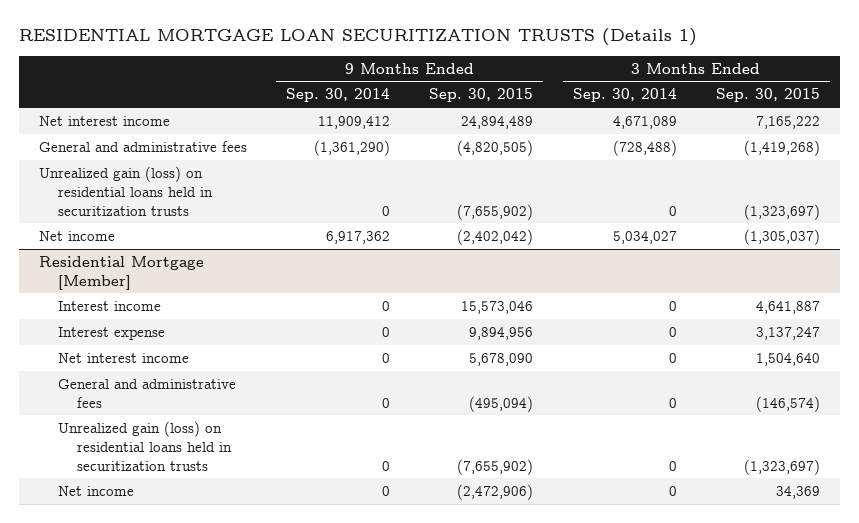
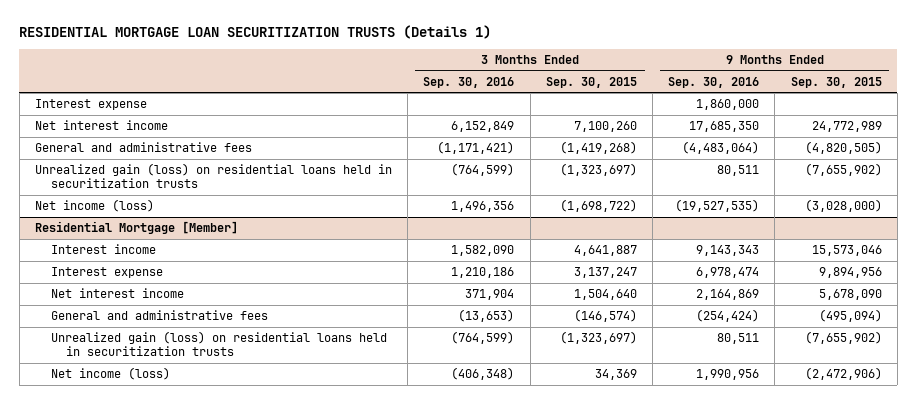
[285,88,390,103] Sep. 30, 2014 -> none
[572,88,677,103] Sep. 30, 2014 -> none
none -> [423,76,515,88] Sep. 30, 2016
none -> [668,76,760,88] Sep. 30, 2016
none -> [34,99,147,111] Interest expense
[461,115,534,129] 24,894,489 -> [811,121,882,133] 24,772,989
[755,115,820,129] 7,165,222 -> [573,121,637,133] 7,100,260
[38,230,115,241] Net income -> [34,199,154,213] Net income (loss)
[457,228,534,245] (2,402,042) -> [804,199,882,213] (3,028,000)
[743,228,820,245] (1,305,037) -> [559,199,637,213] (1,698,722)
[57,485,134,496] Net income -> [50,367,170,381] Net income (loss)

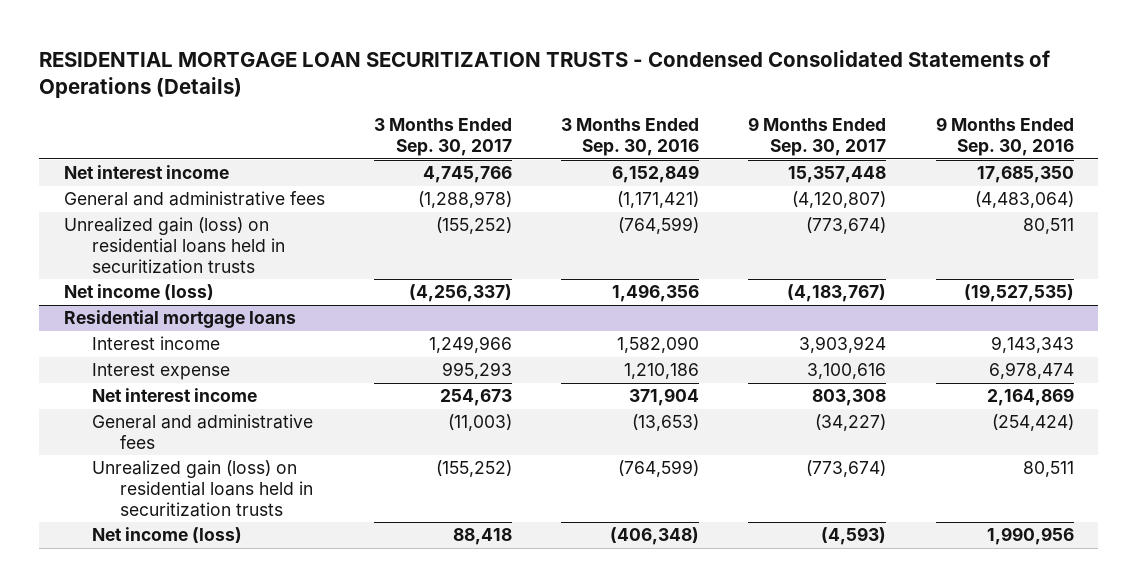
[19,25,492,40] RESIDENTIAL MORTGAGE LOAN SECURITIZATION TRUSTS (Details 1) -> [39,49,1051,99] RESIDENTIAL MORTGAGE LOAN SECURITIZATION TRUSTS - Condensed Consolidated Statements of Operations (Details)
[545,76,637,88] Sep. 30, 2015 -> none
[790,76,882,88] Sep. 30, 2015 -> none
none -> [374,118,513,157] 3 Months Ended Sep. 30, 2017
none -> [748,117,887,157] 9 Months Ended Sep. 30, 2017
[34,99,147,111] Interest expense -> none
[34,221,238,235] Residential Mortgage [Member] -> [63,310,296,329] Residential mortgage loans

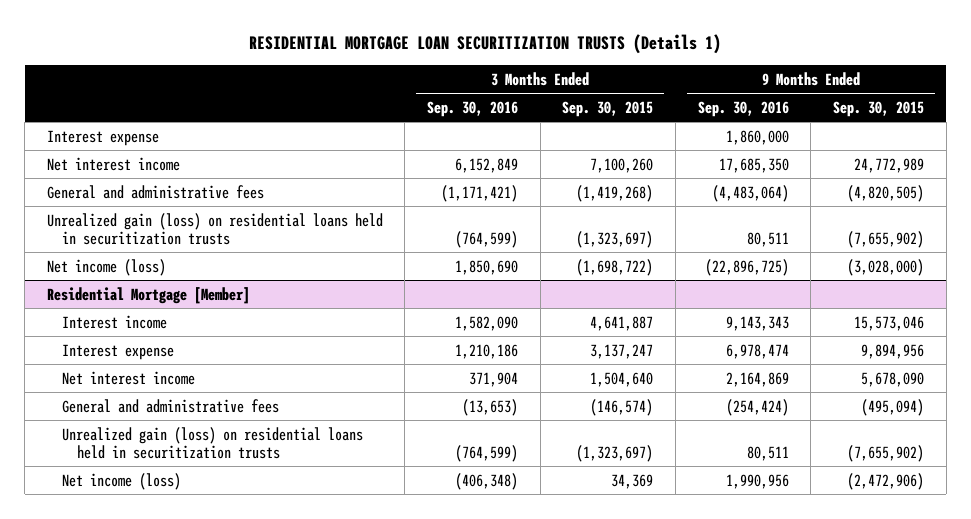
[39,49,1051,99] RESIDENTIAL MORTGAGE LOAN SECURITIZATION TRUSTS - Condensed Consolidated Statements of Operations (Details) -> [249,34,722,55] RESIDENTIAL MORTGAGE LOAN SECURITIZATION TRUSTS (Details 1)
[374,118,513,157] 3 Months Ended Sep. 30, 2017 -> none
[748,117,887,157] 9 Months Ended Sep. 30, 2017 -> none
none -> [562,100,654,117] Sep. 30, 2015
none -> [833,100,925,117] Sep. 30, 2015
none -> [46,129,159,146] Interest expense
[612,284,700,303] 1,496,356 -> [455,259,519,275] 1,850,690
[963,284,1074,303] (19,527,535) -> [704,258,789,276] (22,896,725)
[63,310,296,329] Residential mortgage loans -> [46,286,250,304] Residential Mortgage [Member]

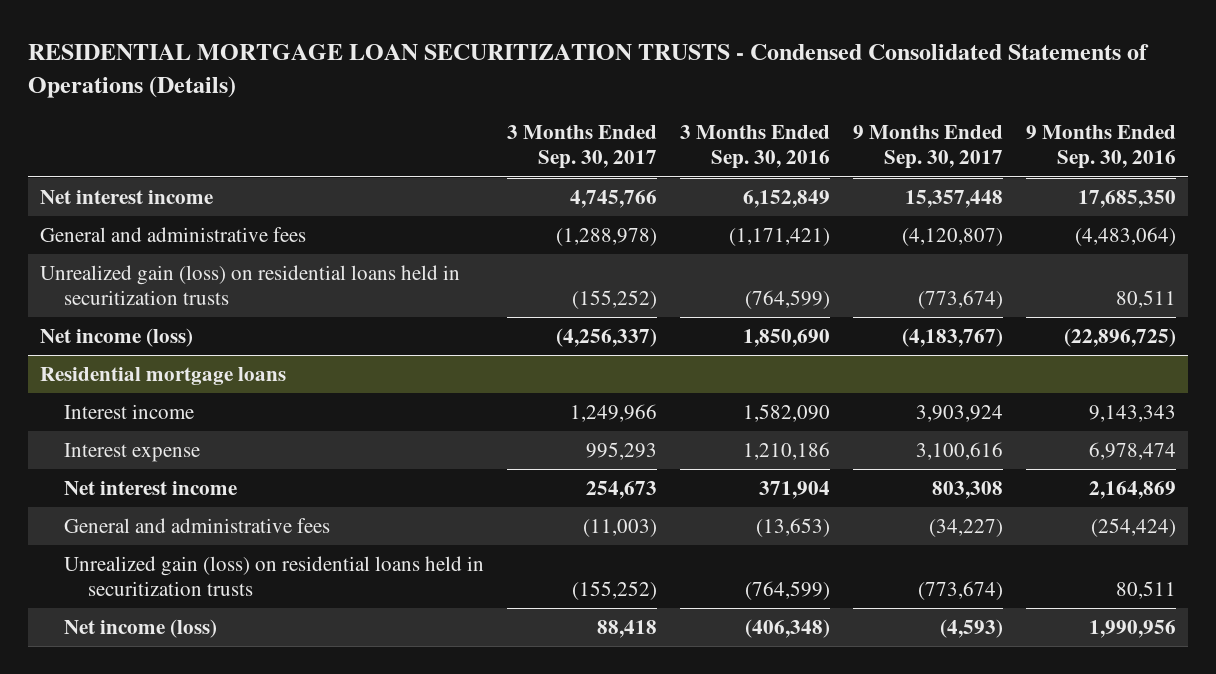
[249,34,722,55] RESIDENTIAL MORTGAGE LOAN SECURITIZATION TRUSTS (Details 1) -> [28,44,1150,98] RESIDENTIAL MORTGAGE LOAN SECURITIZATION TRUSTS - Condensed Consolidated Statements of Operations (Details)
[562,100,654,117] Sep. 30, 2015 -> none
[833,100,925,117] Sep. 30, 2015 -> none
none -> [507,125,658,170] 3 Months Ended Sep. 30, 2017
none -> [853,125,1004,170] 9 Months Ended Sep. 30, 2017
[46,129,159,146] Interest expense -> none
[46,286,250,304] Residential Mortgage [Member] -> [39,366,286,385] Residential mortgage loans

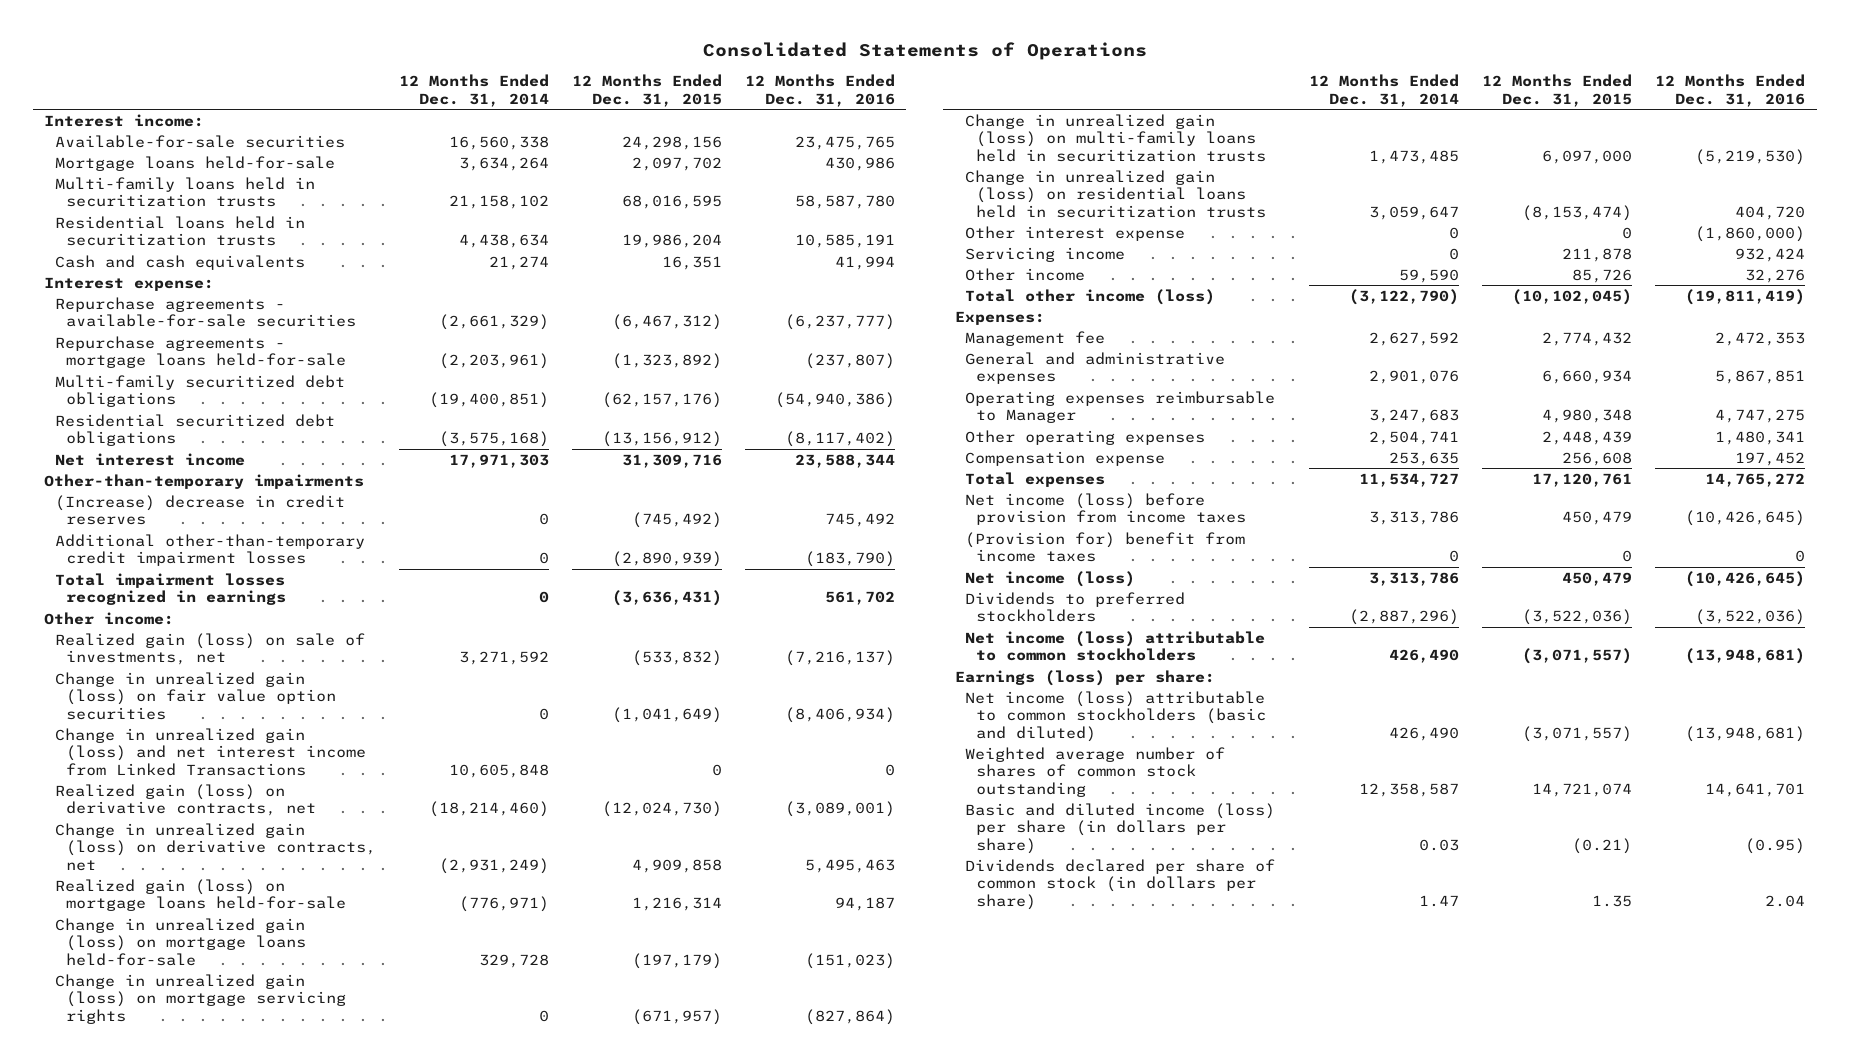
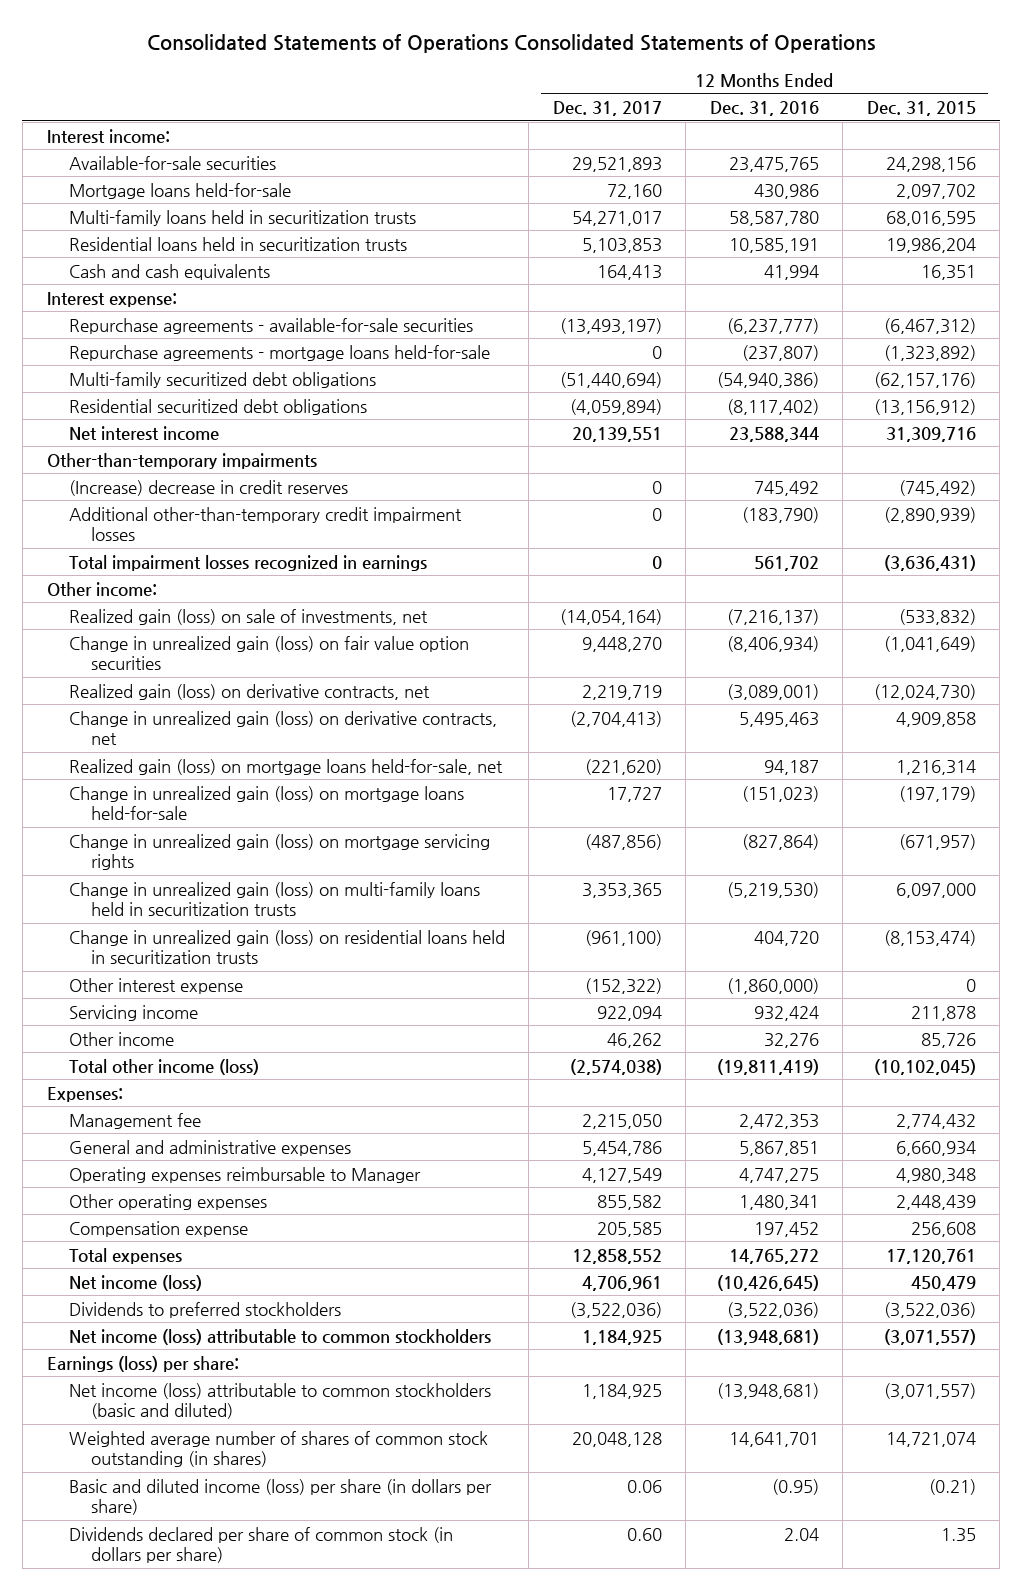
[702,41,1147,60] Consolidated Statements of Operations -> [147,33,876,53] Consolidated Statements of Operations Consolidated Statements of Operations
[399,74,550,107] 12 Months Ended Dec. 31, 2014 -> none
none -> [552,100,662,116] Dec. 31, 2017
[55,727,367,776] Change in unrealized gain (loss) and net interest income from Linked Transactions -> none
[55,878,347,912] Realized gain (loss) on mortgage loans held-for-sale -> [68,758,503,775] Realized gain (loss) on mortgage loans held-for-sale, net
[965,492,1247,526] Net income (loss) before provision from income taxes -> none
[965,531,1246,563] (Provision for) benefit from income taxes -> none
[965,746,1226,797] Weighted average number of shares of common stock outstanding -> [68,1430,488,1467] Weighted average number of shares of common stock outstanding (in shares)

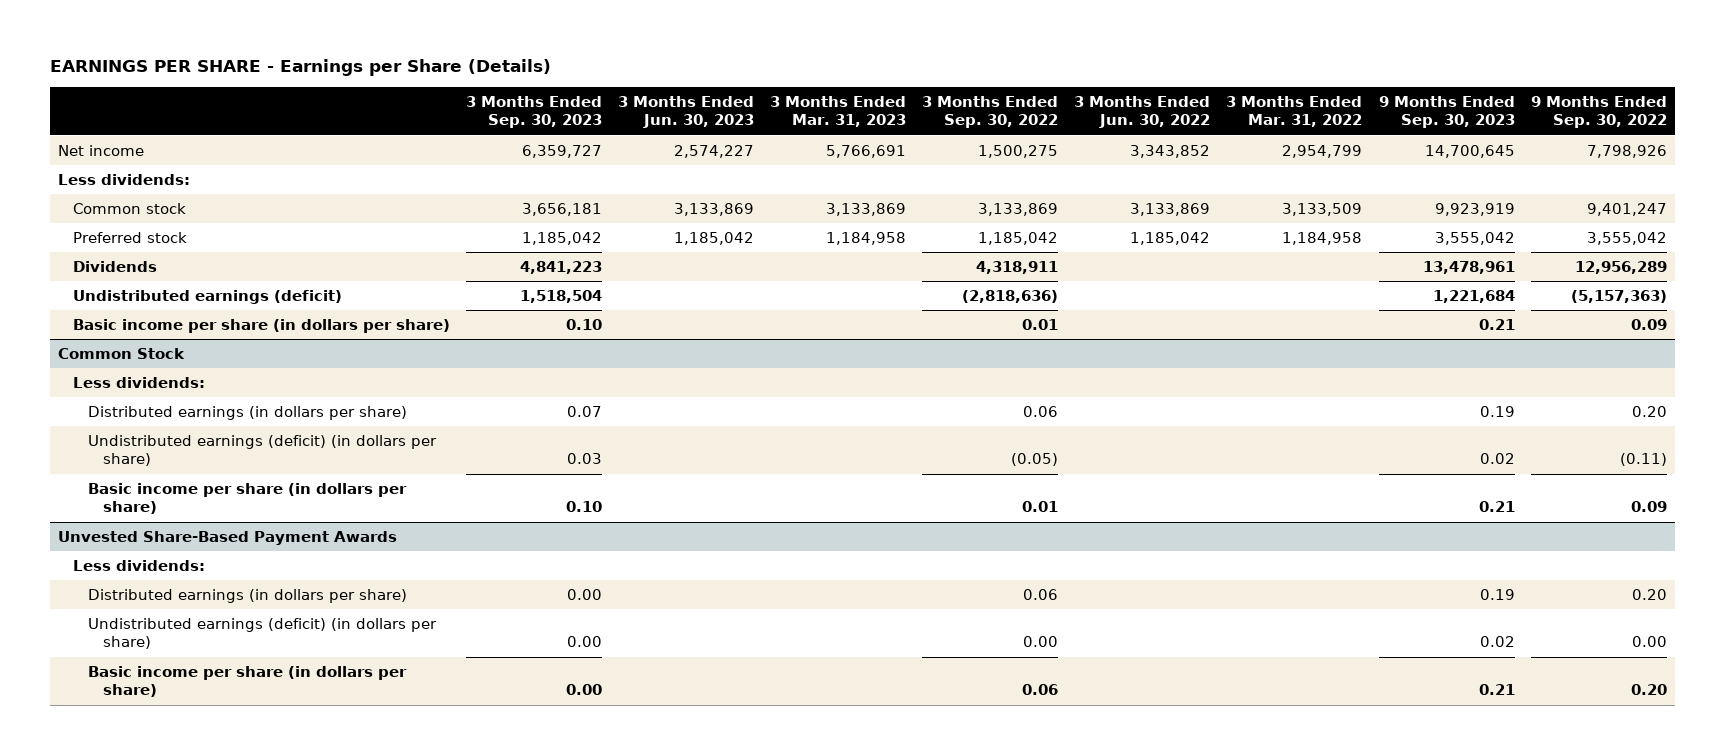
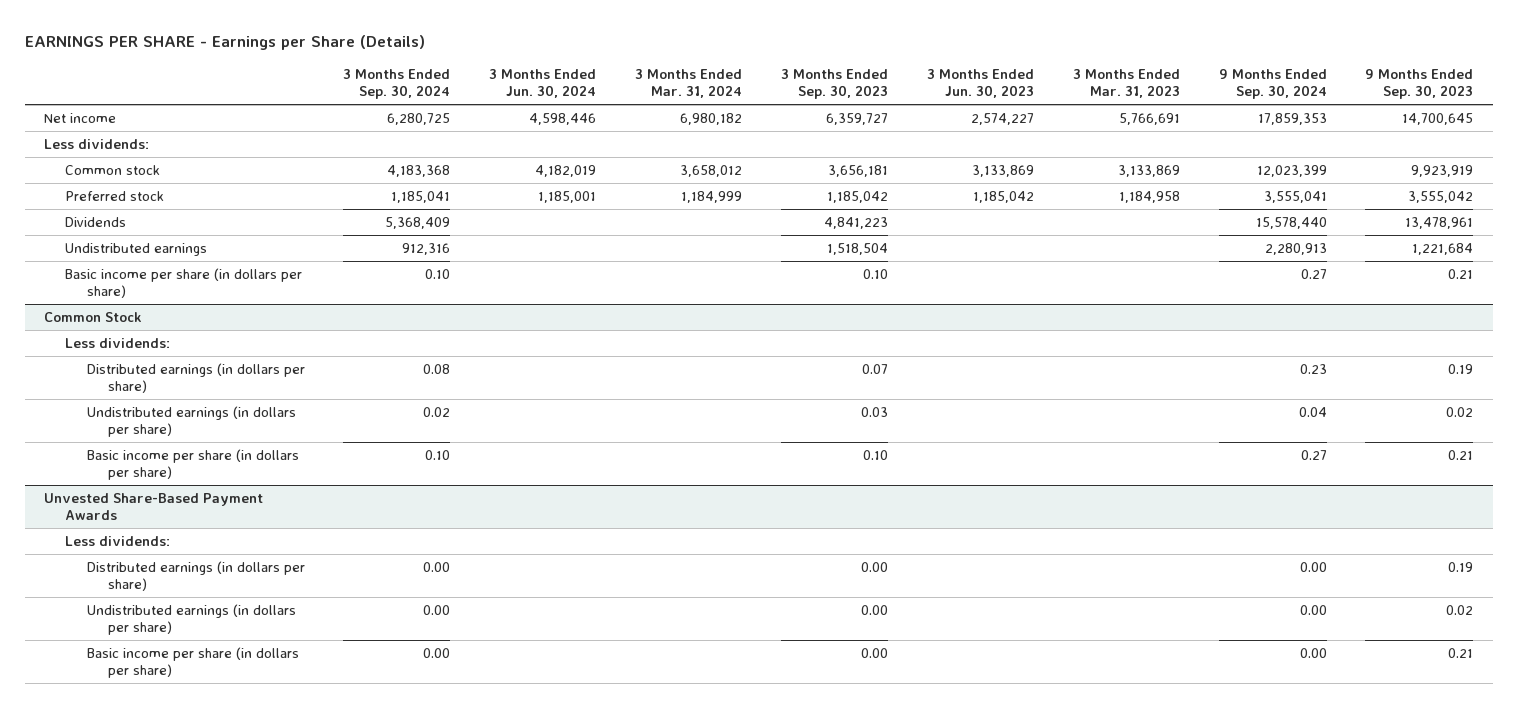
[922,95,1059,129] 3 Months Ended Sep. 30, 2022 -> none
[1074,95,1211,129] 3 Months Ended Jun. 30, 2022 -> none
[1226,95,1363,128] 3 Months Ended Mar. 31, 2022 -> none
[1530,95,1667,129] 9 Months Ended Sep. 30, 2022 -> none
none -> [343,69,451,100] 3 Months Ended Sep. 30, 2024
none -> [489,69,597,99] 3 Months Ended Jun. 30, 2024
none -> [635,69,743,99] 3 Months Ended Mar. 31, 2024
none -> [1218,69,1327,100] 9 Months Ended Sep. 30, 2024
[73,289,343,304] Undistributed earnings (deficit) -> [65,242,208,256] Undistributed earnings
[87,434,437,467] Undistributed earnings (deficit) (in dollars per share) -> [86,405,296,437] Undistributed earnings (in dollars per share)
[87,617,437,650] Undistributed earnings (deficit) (in dollars per share) -> [86,603,296,635] Undistributed earnings (in dollars per share)

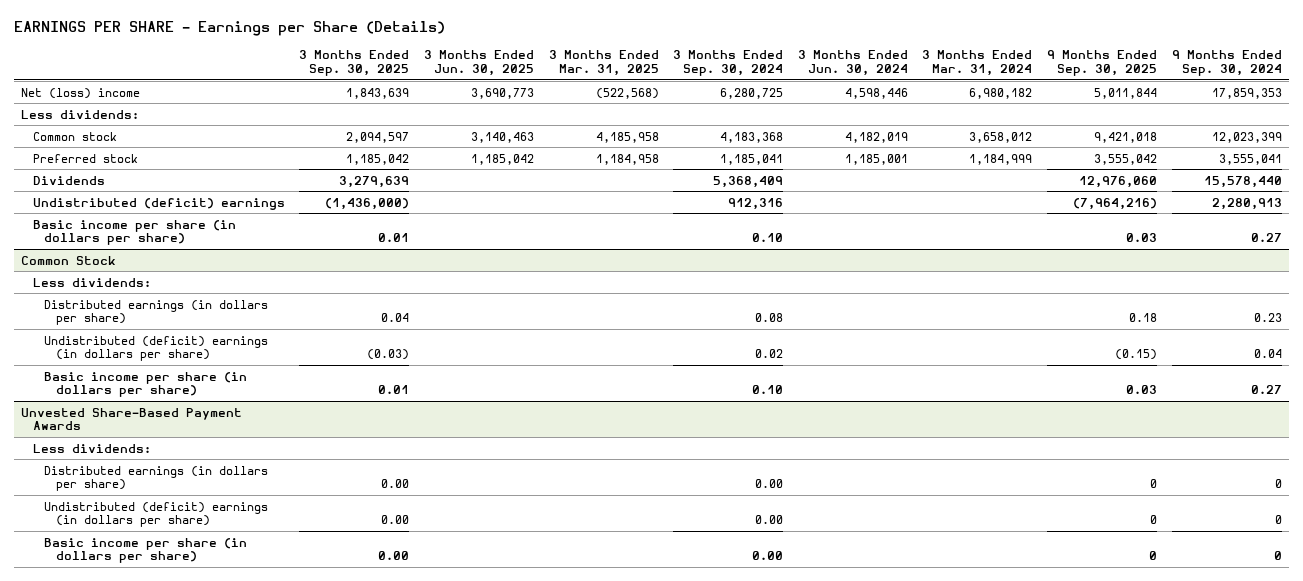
[780,69,888,100] 3 Months Ended Sep. 30, 2023 -> none
[926,69,1034,99] 3 Months Ended Jun. 30, 2023 -> none
[1072,69,1180,99] 3 Months Ended Mar. 31, 2023 -> none
[1365,69,1474,100] 9 Months Ended Sep. 30, 2023 -> none
none -> [299,50,410,76] 3 Months Ended Sep. 30, 2025
none -> [424,50,535,76] 3 Months Ended Jun. 30, 2025
none -> [548,50,659,76] 3 Months Ended Mar. 31, 2025
none -> [1047,50,1158,76] 9 Months Ended Sep. 30, 2025
[44,112,117,123] Net income -> [21,87,141,99] Net (loss) income
[65,242,208,256] Undistributed earnings -> [32,197,285,210] Undistributed (deficit) earnings
[86,405,296,437] Undistributed earnings (in dollars per share) -> [44,335,269,362] Undistributed (deficit) earnings (in dollars per share)
[1299,561,1327,572] 0.00 -> [1274,479,1282,489] 0
[86,603,296,635] Undistributed earnings (in dollars per share) -> [44,501,269,528] Undistributed (deficit) earnings (in dollars per share)
[1299,604,1327,615] 0.00 -> [1274,515,1282,525] 0
[1299,647,1327,658] 0.00 -> [1273,551,1282,561] 0

